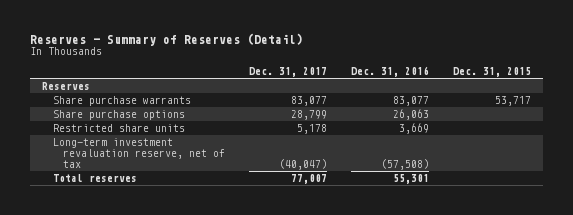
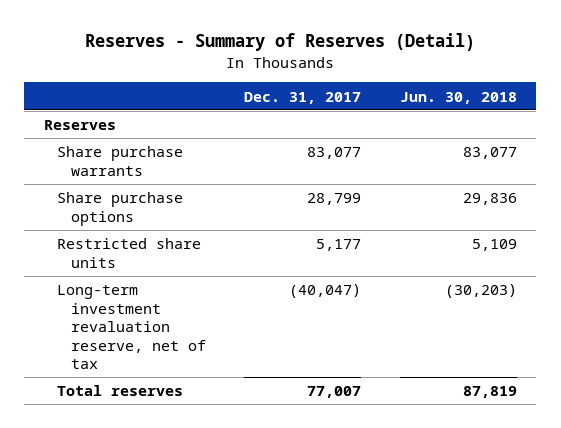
[351,66,430,78] Dec. 31, 2016 -> none
[453,67,532,78] Dec. 31, 2015 -> none
none -> [399,91,517,104] Jun. 30, 2018
[297,124,328,135] 5,178 -> [316,239,362,252] 5,177

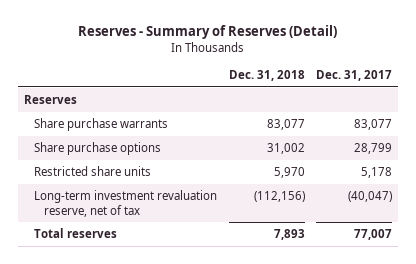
[399,91,517,104] Jun. 30, 2018 -> none
none -> [228,69,305,81] Dec. 31, 2018
[316,239,362,252] 5,177 -> [361,166,393,178] 5,178

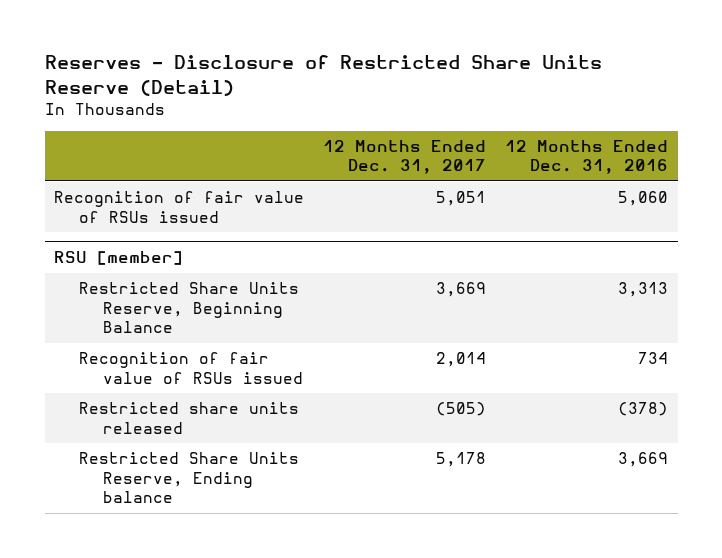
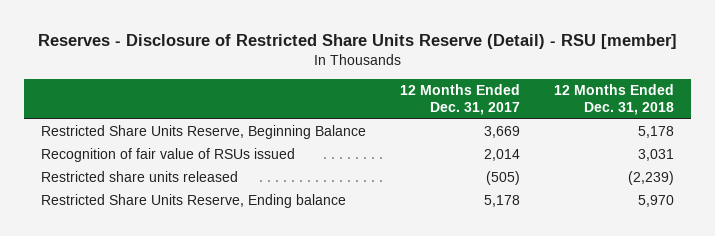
[44,55,602,96] Reserves - Disclosure of Restricted Share Units Reserve (Detail) -> [37,33,677,49] Reserves - Disclosure of Restricted Share Units Reserve (Detail) - RSU [member]
[505,139,669,175] 12 Months Ended Dec. 31, 2016 -> none
none -> [554,84,675,116] 12 Months Ended Dec. 31, 2018
[54,191,305,223] Recognition of fair value of RSUs issued -> none
[54,251,184,266] RSU [member] -> none

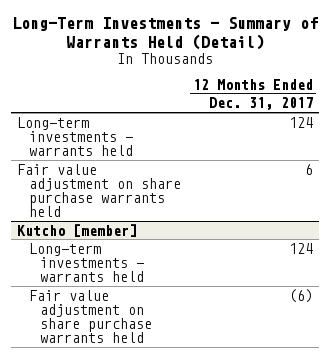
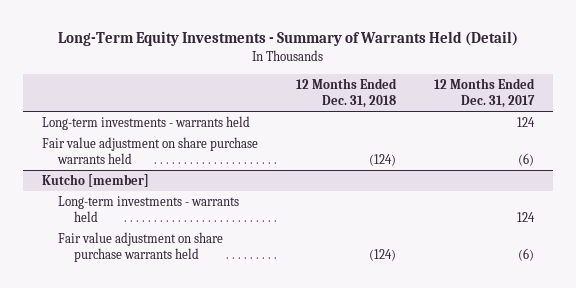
[11,17,318,50] Long-Term Investments - Summary of Warrants Held (Detail) -> [57,31,518,47] Long-Term Equity Investments - Summary of Warrants Held (Detail)
none -> [295,77,397,109] 12 Months Ended Dec. 31, 2018
[304,163,313,175] 6 -> [517,153,534,167] (6)

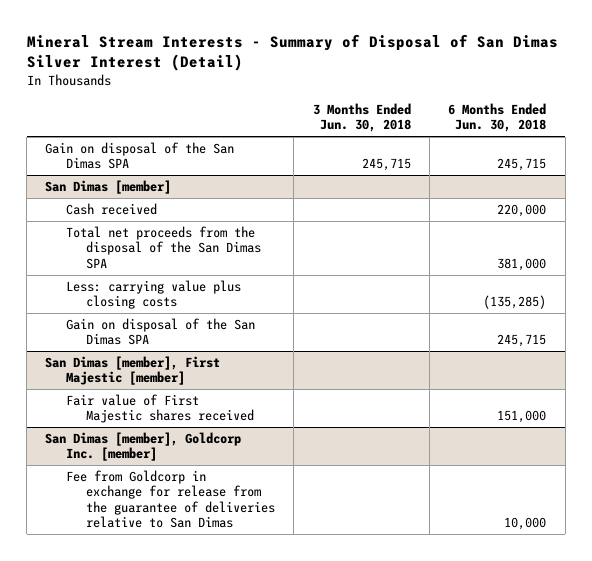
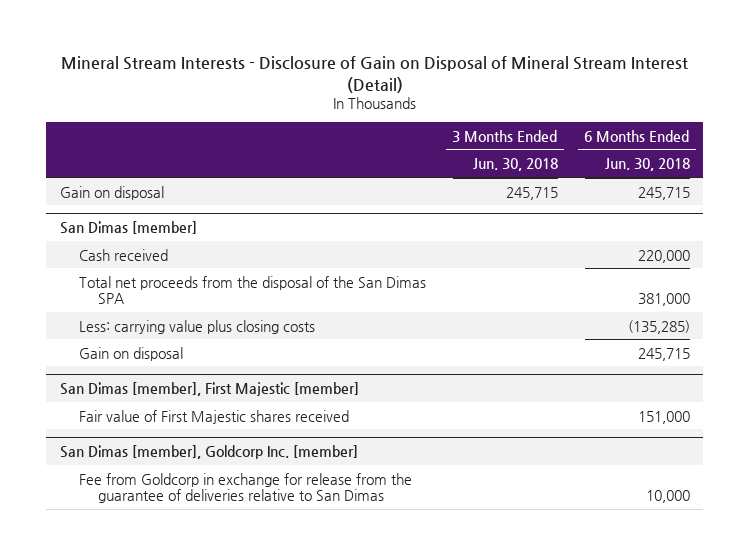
[26,33,558,72] Mineral Stream Interests - Summary of Disposal of San Dimas Silver Interest (Detail) -> [60,55,688,93] Mineral Stream Interests - Disclosure of Gain on Disposal of Mineral Stream Interest (Detail)
[45,141,235,170] Gain on disposal of the San Dimas SPA -> [59,185,164,200] Gain on disposal
[65,317,255,346] Gain on disposal of the San Dimas SPA -> [78,346,183,361] Gain on disposal

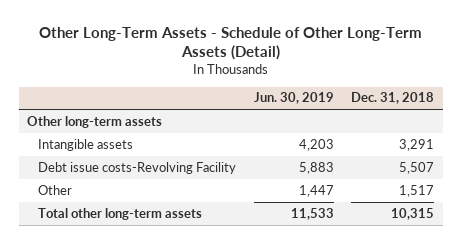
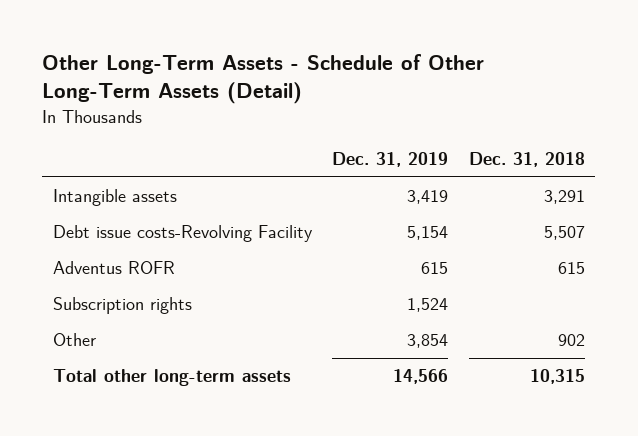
[253,92,334,105] Jun. 30, 2019 -> none
none -> [332,152,449,168] Dec. 31, 2019
[27,115,163,128] Other long-term assets -> none
none -> [52,261,175,275] Adventus ROFR
none -> [52,297,192,315] Subscription rights
[399,184,435,197] 1,517 -> [558,334,586,347] 902

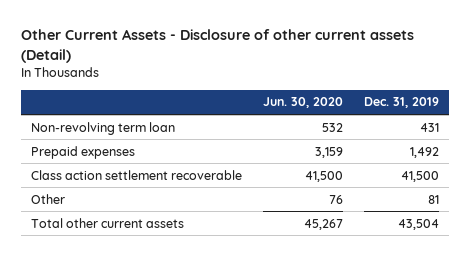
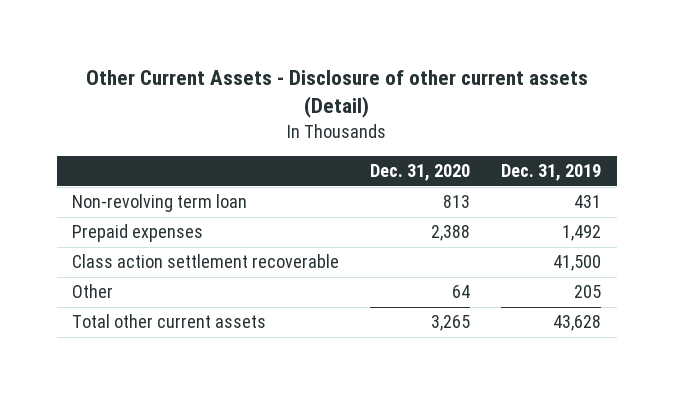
[263,97,344,109] Jun. 30, 2020 -> none
none -> [370,164,471,182] Dec. 31, 2020
[427,194,439,204] 81 -> [574,285,602,299] 205
[397,218,439,230] 43,504 -> [553,315,602,332] 43,628

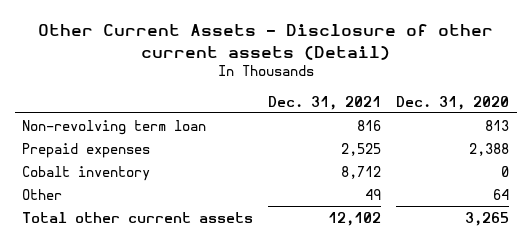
[501,164,602,182] Dec. 31, 2019 -> none
none -> [268,95,382,110] Dec. 31, 2021
[72,254,340,269] Class action settlement recoverable -> none
none -> [22,165,151,181] Cobalt inventory

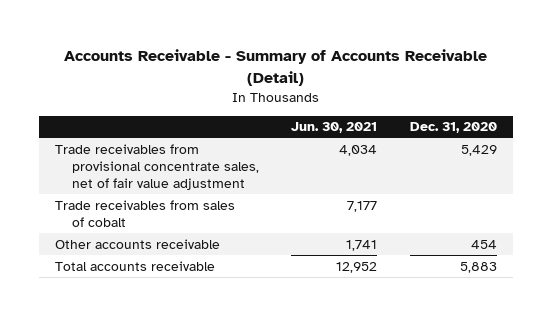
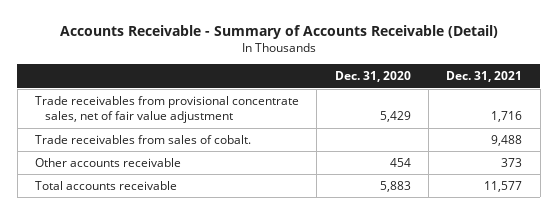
[291,122,378,134] Jun. 30, 2021 -> none
none -> [446,71,523,83] Dec. 31, 2021
[55,199,236,227] Trade receivables from sales of cobalt -> [35,134,252,144] Trade receivables from sales of cobalt.

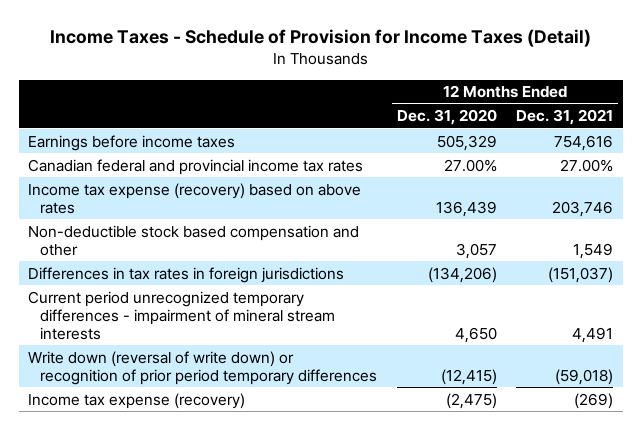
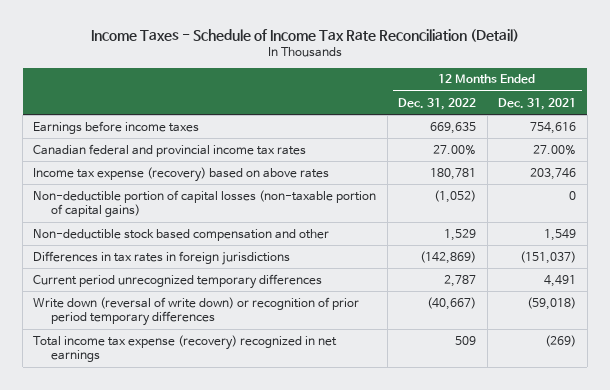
[49,28,591,47] Income Taxes - Schedule of Provision for Income Taxes (Detail) -> [90,29,519,43] Income Taxes - Schedule of Income Tax Rate Reconciliation (Detail)
[396,109,497,126] Dec. 31, 2020 -> none
none -> [398,97,477,110] Dec. 31, 2022
none -> [33,189,377,218] Non-deductible portion of capital losses (non-taxable portion of capital gains)
[28,290,335,340] Current period unrecognized temporary differences - impairment of mineral stream interests -> [33,273,323,289] Current period unrecognized temporary differences
[28,392,246,409] Income tax expense (recovery) -> [33,334,338,363] Total income tax expense (recovery) recognized in net earnings

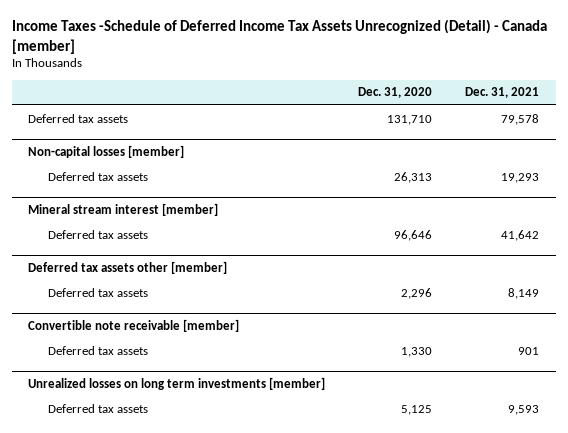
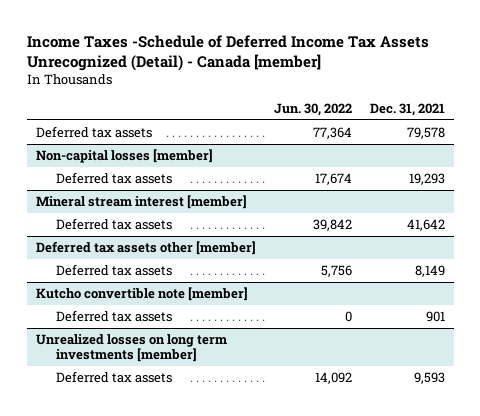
[358,87,433,99] Dec. 31, 2020 -> none
none -> [273,102,352,116] Jun. 30, 2022
[28,318,240,332] Convertible note receivable [member] -> [35,286,248,301] Kutcho convertible note [member]

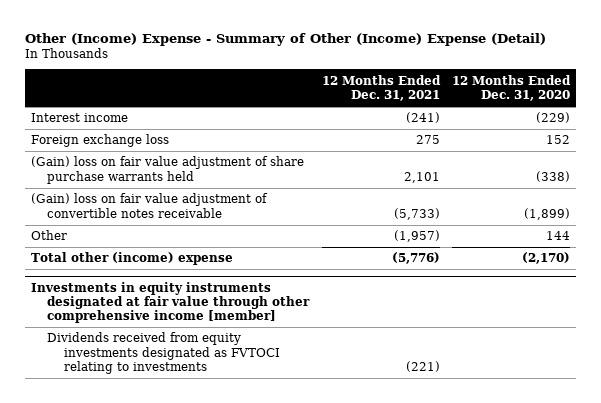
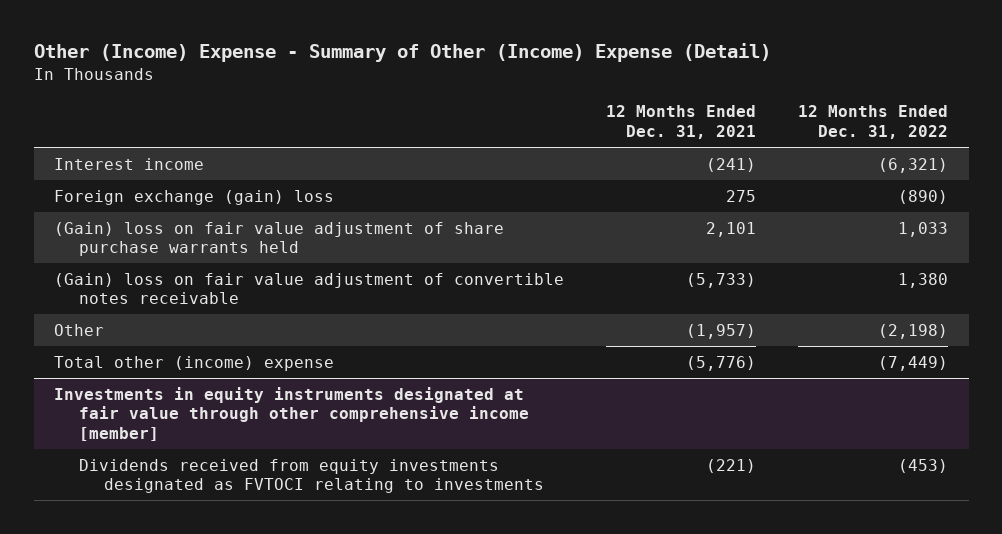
[452,74,572,102] 12 Months Ended Dec. 31, 2020 -> none
none -> [797,105,948,140] 12 Months Ended Dec. 31, 2022
[30,134,169,148] Foreign exchange loss -> [54,189,335,205] Foreign exchange (gain) loss

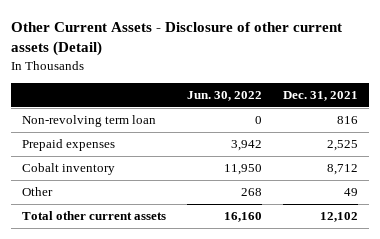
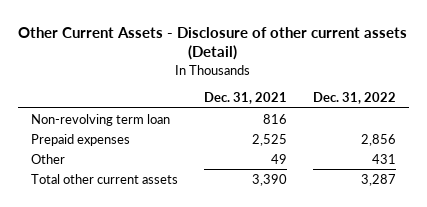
[187,91,263,102] Jun. 30, 2022 -> none
none -> [312,92,396,105] Dec. 31, 2022
[21,163,115,176] Cobalt inventory -> none
[320,212,359,223] 12,102 -> [251,173,287,186] 3,390

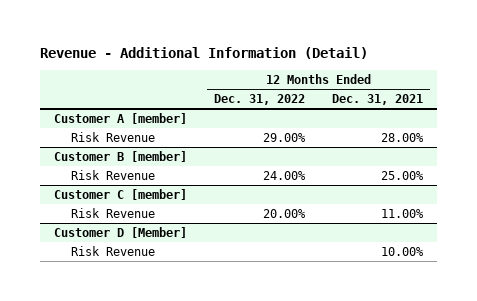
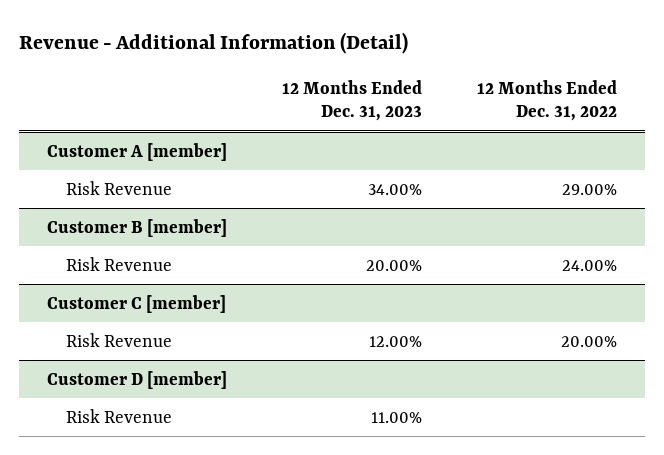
[332,93,424,105] Dec. 31, 2021 -> none
none -> [281,79,422,122] 12 Months Ended Dec. 31, 2023
[53,226,187,238] Customer D [Member] -> [46,370,227,389] Customer D [member]

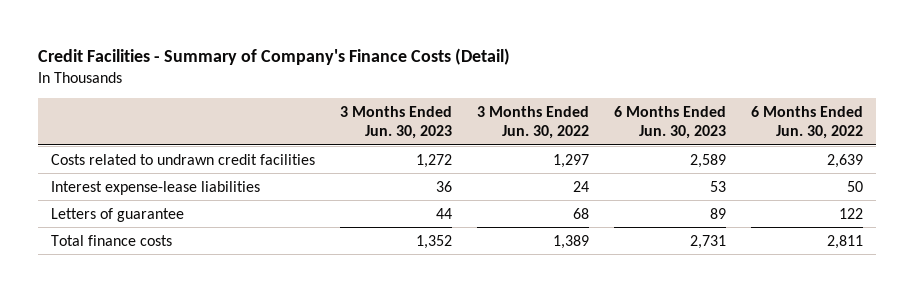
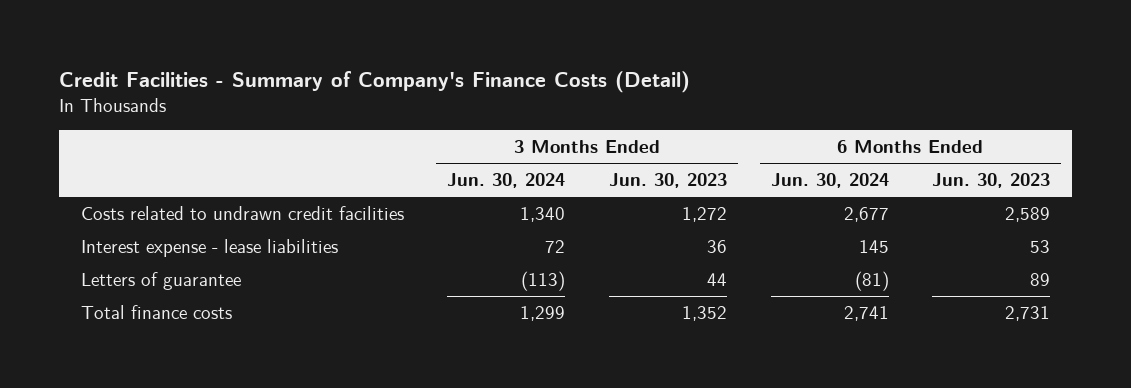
[476,105,589,140] 3 Months Ended Jun. 30, 2022 -> none
[751,105,864,140] 6 Months Ended Jun. 30, 2022 -> none
none -> [447,173,566,189] Jun. 30, 2024
none -> [770,173,889,189] Jun. 30, 2024
[50,180,260,195] Interest expense-lease liabilities -> [80,238,338,257] Interest expense - lease liabilities

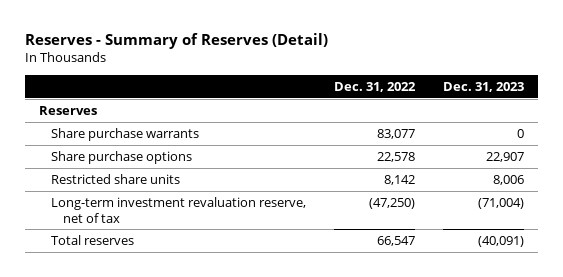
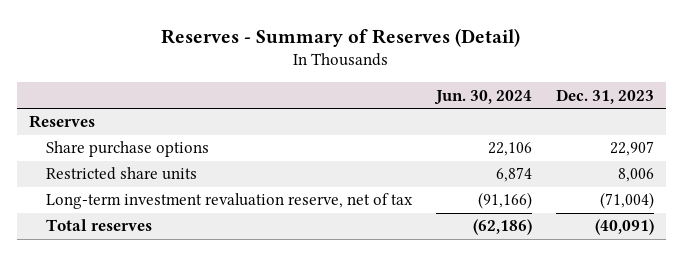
[333,81,416,92] Dec. 31, 2022 -> none
none -> [434,89,533,105] Jun. 30, 2024
[51,127,200,141] Share purchase warrants -> none

